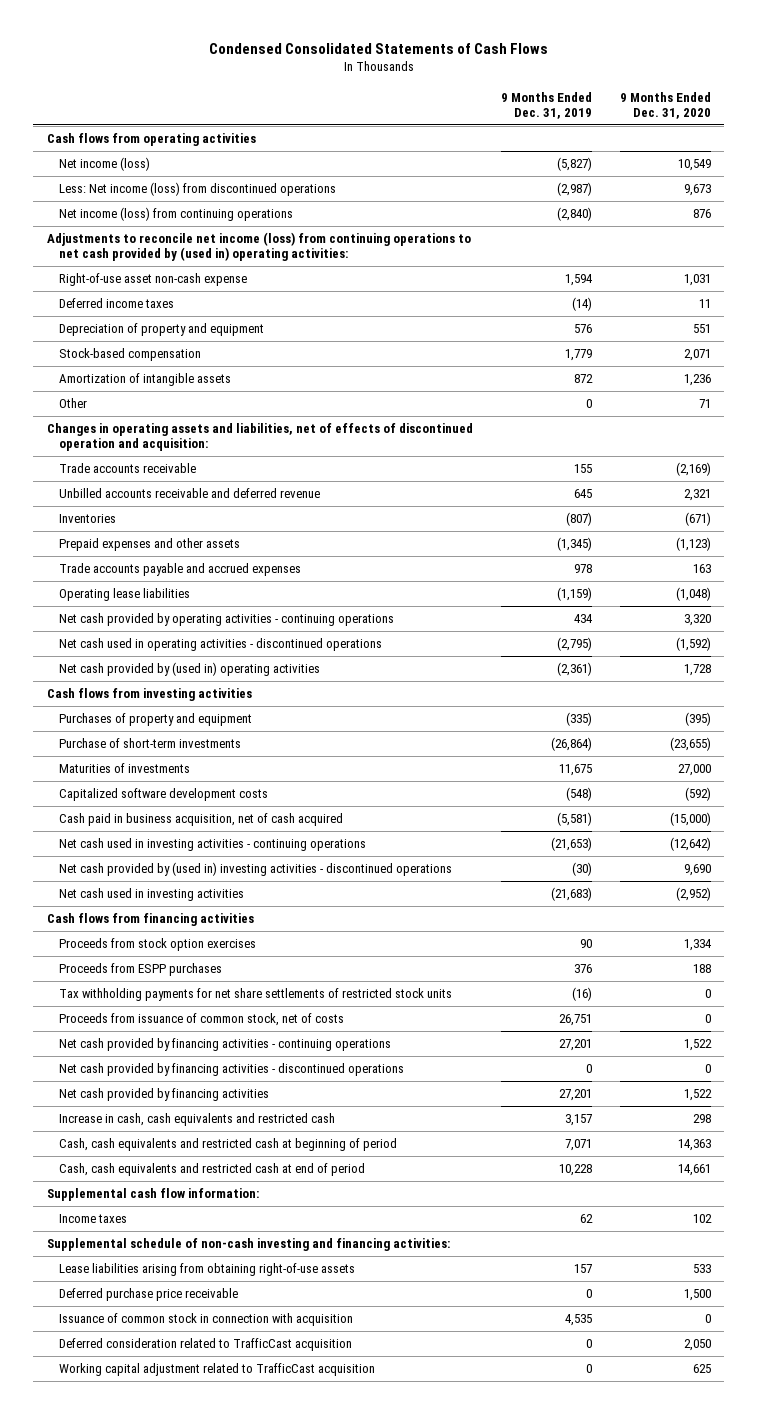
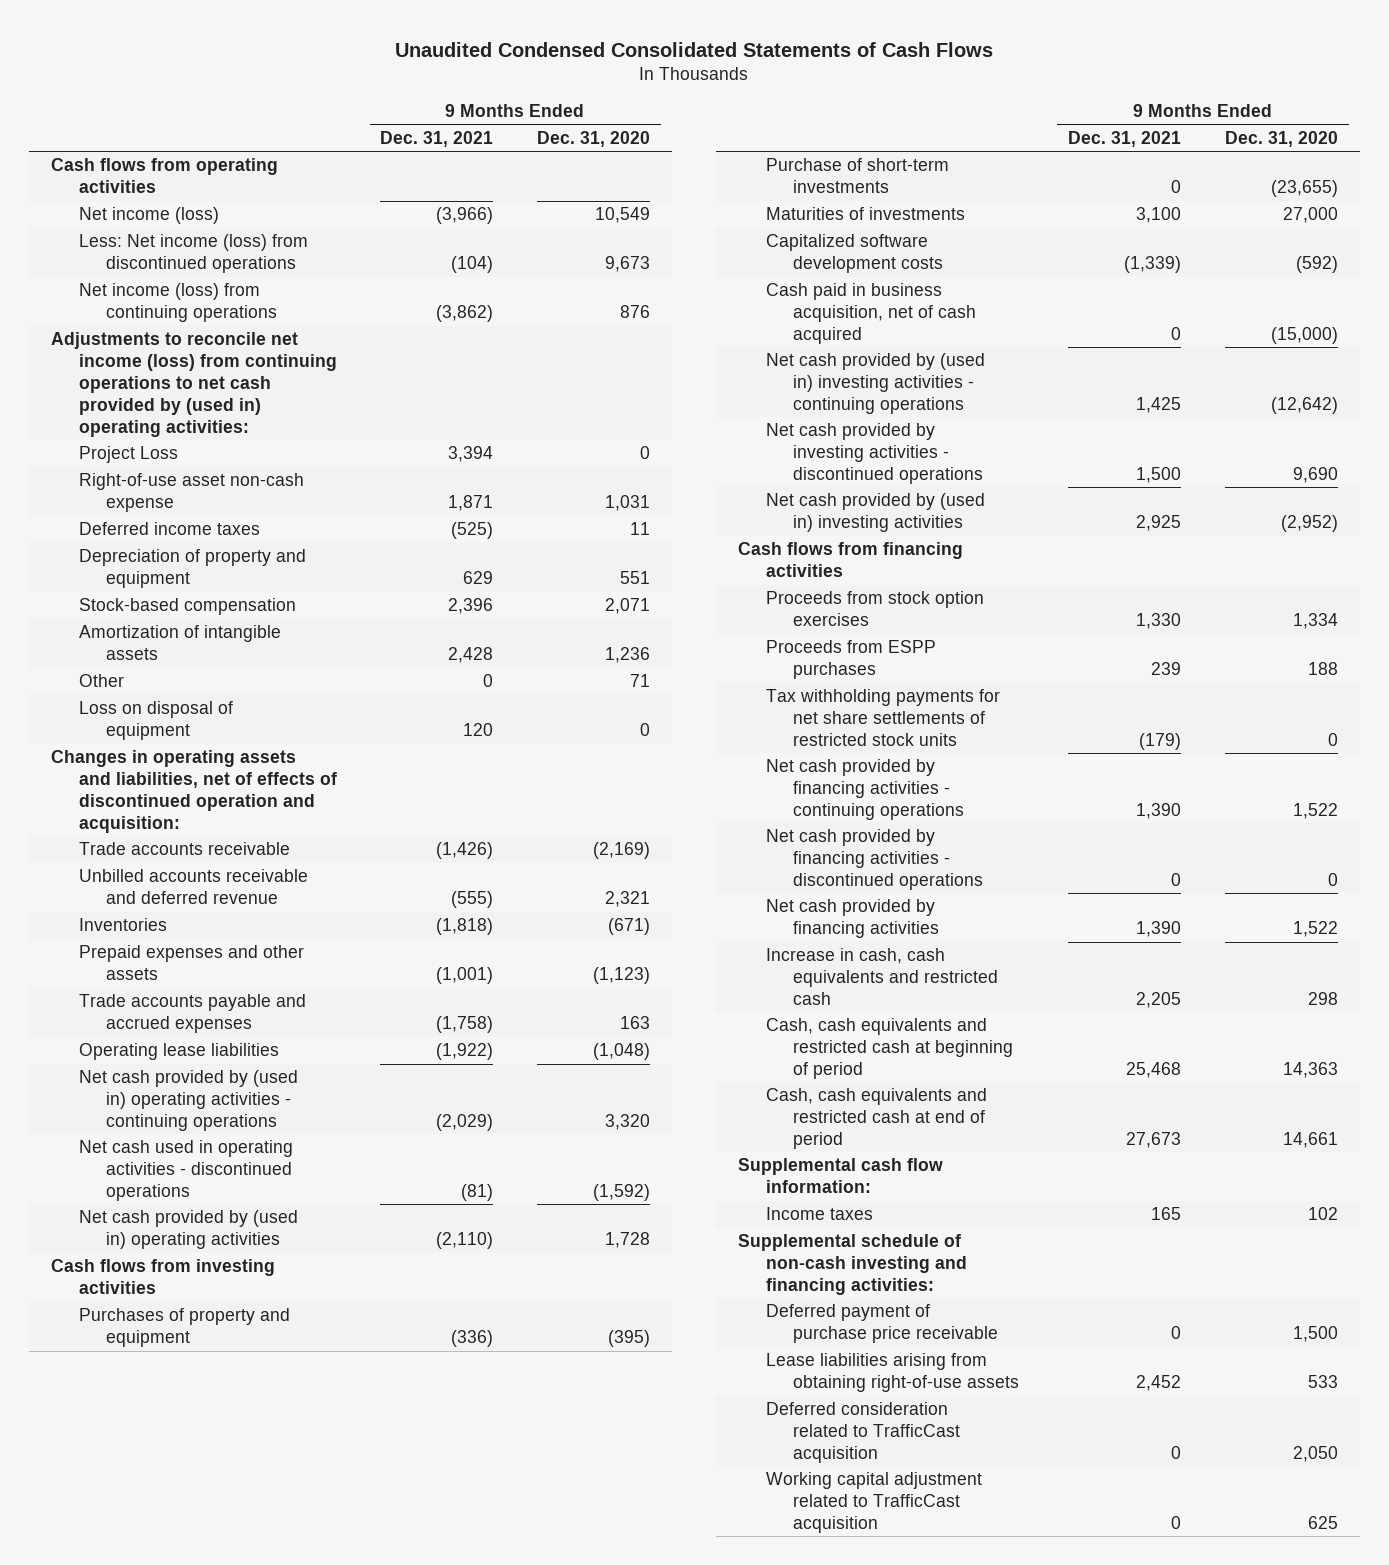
[208,42,548,54] Condensed Consolidated Statements of Cash Flows -> [395,41,994,57] Unaudited Condensed Consolidated Statements of Cash Flows
[500,91,592,120] 9 Months Ended Dec. 31, 2019 -> none
none -> [380,130,494,147] Dec. 31, 2021
none -> [78,446,178,464] Project Loss
none -> [78,701,233,741] Loss on disposal of equipment
[59,613,395,627] Net cash provided by operating activities - continuing operations -> [78,1070,298,1132] Net cash provided by (used in) operating activities - continuing operations
[59,838,367,852] Net cash used in investing activities - continuing operations -> [765,353,985,415] Net cash provided by (used in) investing activities - continuing operations
[59,862,453,877] Net cash provided by (used in) investing activities - discontinued operations -> [765,423,983,485] Net cash provided by investing activities - discontinued operations
[59,888,245,902] Net cash used in investing activities -> [765,493,985,533] Net cash provided by (used in) investing activities
[59,1013,345,1027] Proceeds from issuance of common stock, net of costs -> none
none -> [765,1304,998,1344] Deferred payment of purchase price receivable
[59,1288,239,1302] Deferred purchase price receivable -> none
[59,1313,354,1327] Issuance of common stock in connection with acquisition -> none

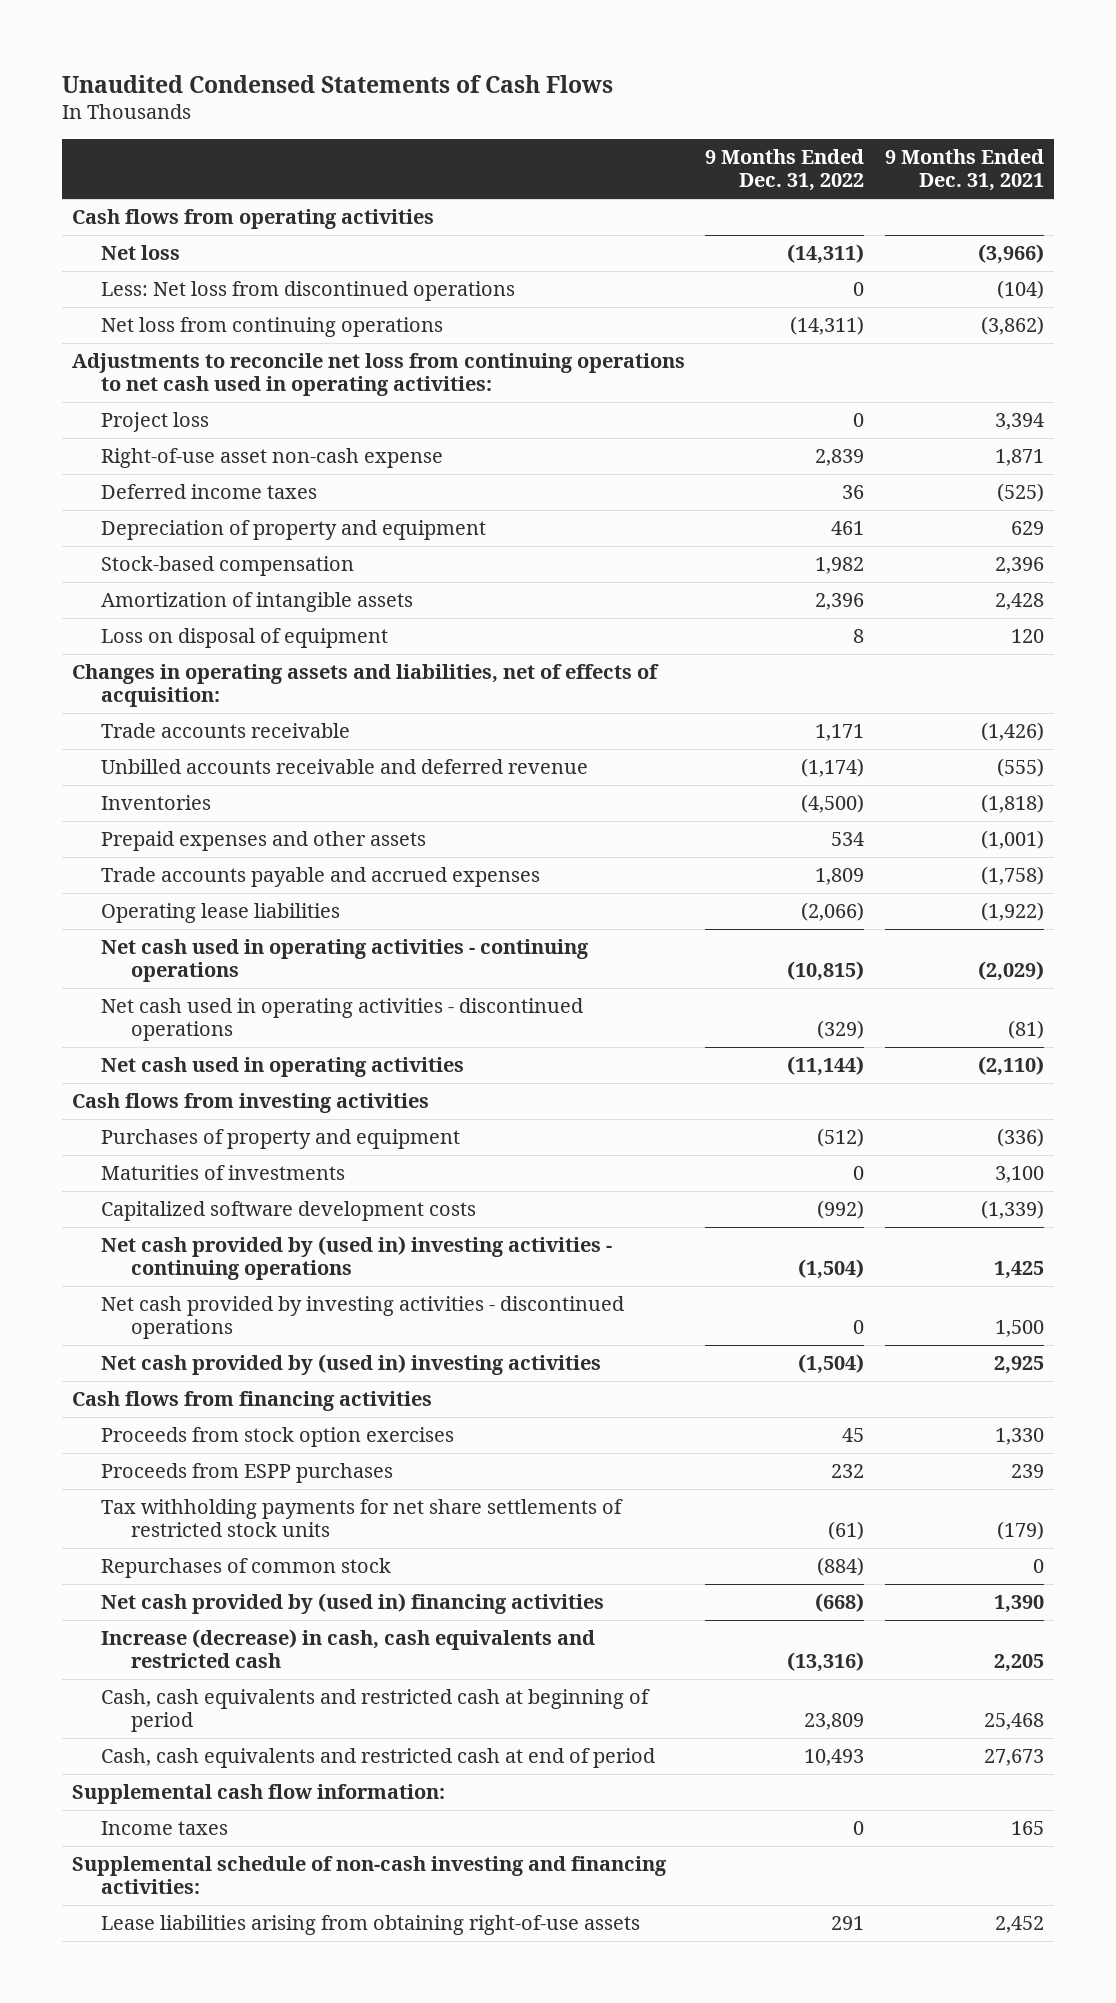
[395,41,994,57] Unaudited Condensed Consolidated Statements of Cash Flows -> [61,74,613,93] Unaudited Condensed Statements of Cash Flows
[537,130,651,147] Dec. 31, 2020 -> none
none -> [705,149,865,192] 9 Months Ended Dec. 31, 2022
[78,207,219,225] Net income (loss) -> [101,245,181,261] Net loss
[78,234,308,274] Less: Net income (loss) from discontinued operations -> [101,281,516,302] Less: Net loss from discontinued operations
[78,283,277,323] Net income (loss) from continuing operations -> [101,317,444,338] Net loss from continuing operations
[51,332,337,437] Adjustments to reconcile net income (loss) from continuing operations to net cash provided by (used in) operating activities: -> [72,353,686,397] Adjustments to reconcile net loss from continuing operations to net cash used in operating activities:
[78,446,178,464] Project Loss -> [101,412,210,433] Project loss
[78,674,124,688] Other -> none
[51,750,337,834] Changes in operating assets and liabilities, net of effects of discontinued operation and acquisition: -> [72,664,660,708] Changes in operating assets and liabilities, net of effects of acquisition:
[78,1070,298,1132] Net cash provided by (used in) operating activities - continuing operations -> [101,939,590,983] Net cash used in operating activities - continuing operations
[78,1210,298,1250] Net cash provided by (used in) operating activities -> [101,1057,465,1078] Net cash used in operating activities
[765,158,949,194] Purchase of short-term investments -> none
[765,283,976,345] Cash paid in business acquisition, net of cash acquired -> none
[765,759,964,821] Net cash provided by financing activities - continuing operations -> none
[765,829,983,891] Net cash provided by financing activities - discontinued operations -> none
none -> [101,1558,392,1579] Repurchases of common stock
[765,899,939,939] Net cash provided by financing activities -> [101,1593,605,1615] Net cash provided by (used in) financing activities
[765,948,998,1006] Increase in cash, cash equivalents and restricted cash -> [101,1629,596,1669] Increase (decrease) in cash, cash equivalents and restricted cash
[765,1304,998,1344] Deferred payment of purchase price receivable -> none
[765,1402,960,1464] Deferred consideration related to TrafficCast acquisition -> none
[765,1472,982,1534] Working capital adjustment related to TrafficCast acquisition -> none

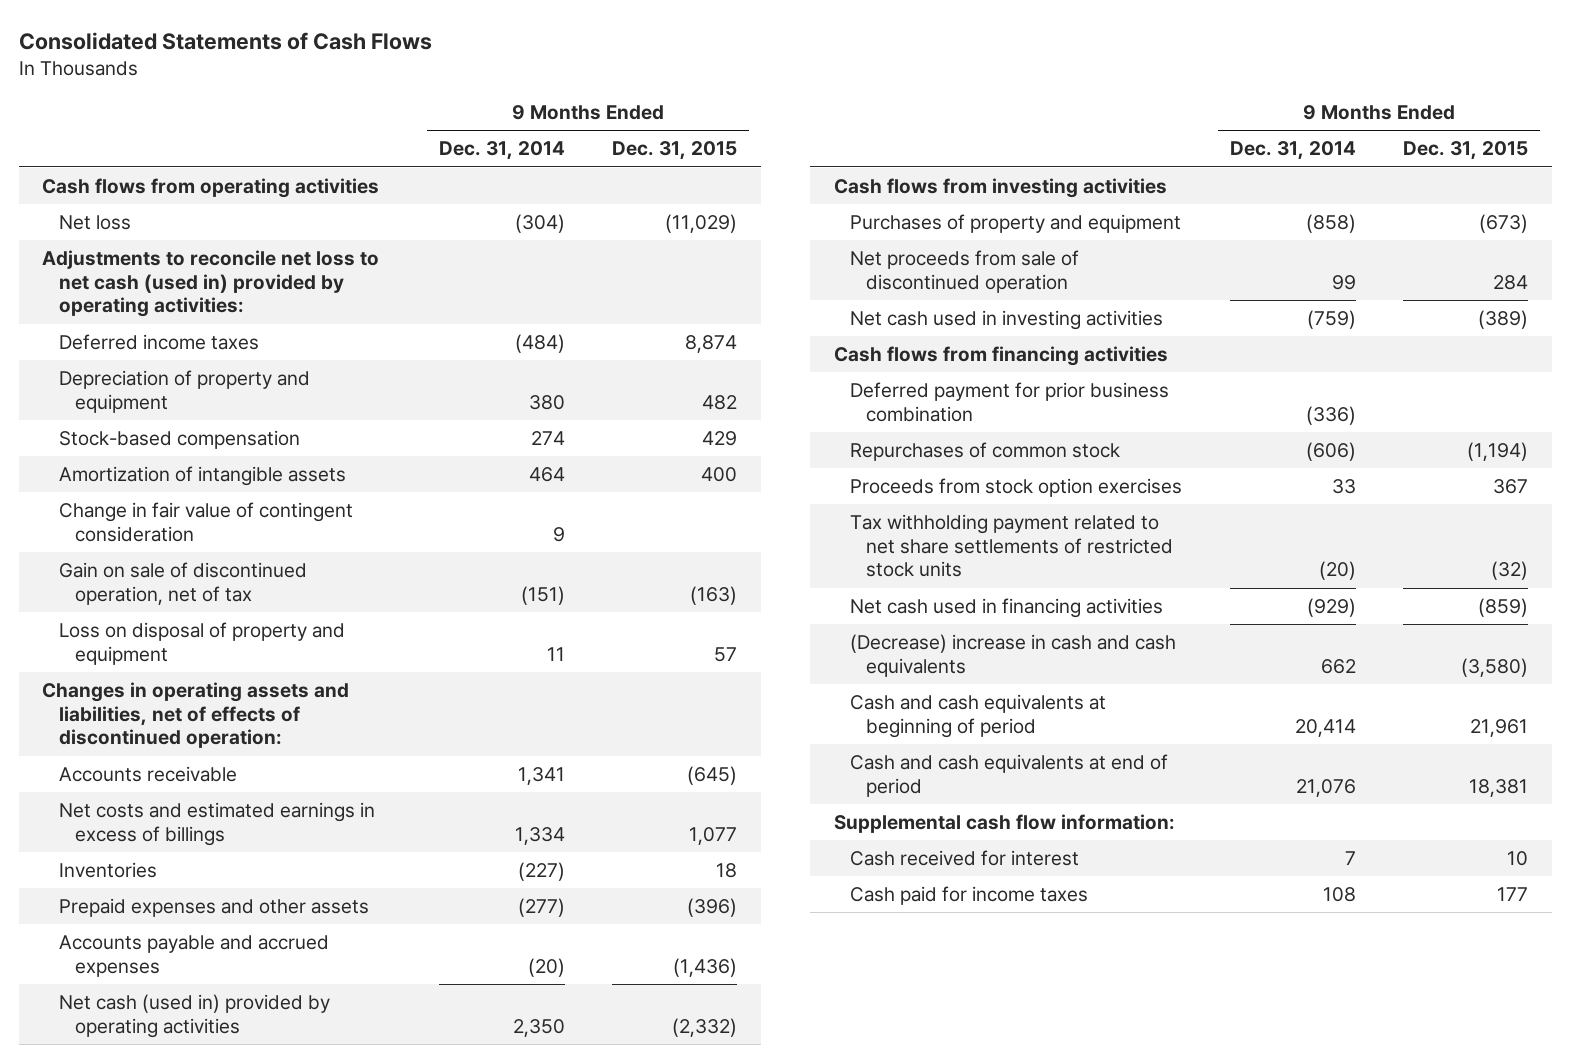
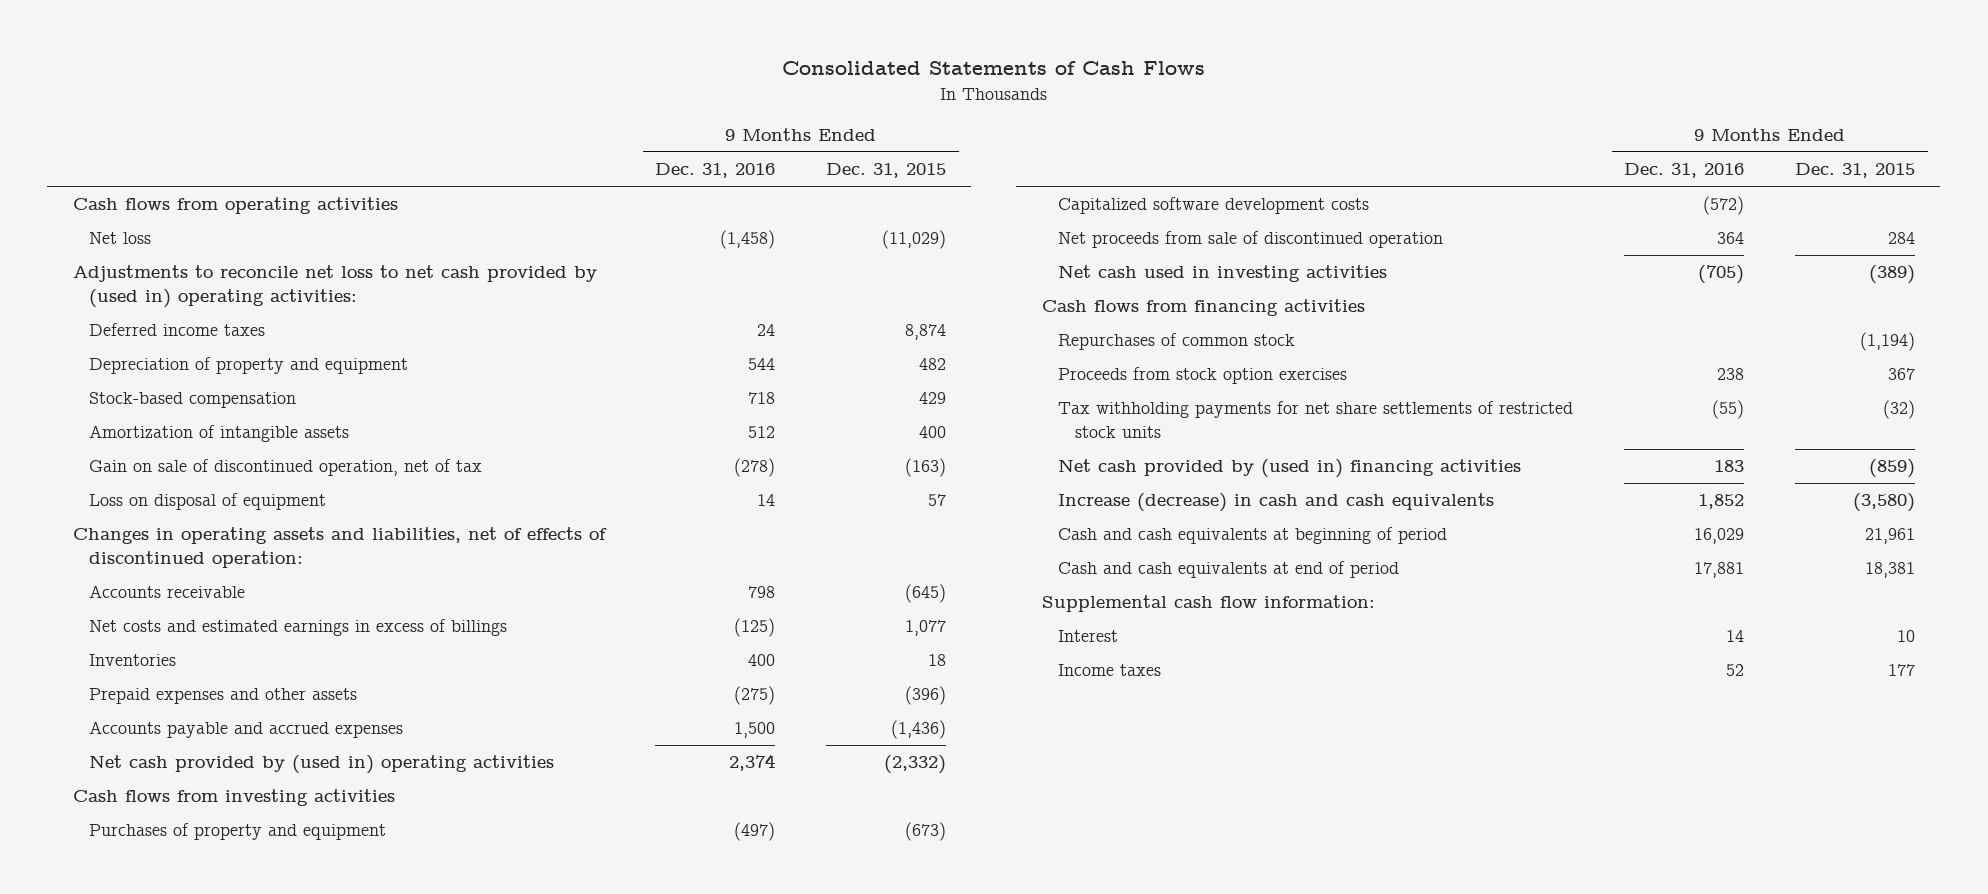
[438,141,565,161] Dec. 31, 2014 -> none
none -> [655,163,776,179] Dec. 31, 2016
[42,250,380,318] Adjustments to reconcile net loss to net cash (used in) provided by operating activities: -> [72,265,597,308] Adjustments to reconcile net loss to net cash provided by (used in) operating activities:
[58,502,353,542] Change in fair value of contingent consideration -> none
[58,622,345,665] Loss on disposal of property and equipment -> [89,493,327,511] Loss on disposal of equipment
[58,994,330,1038] Net cash (used in) provided by operating activities -> [89,755,555,775] Net cash provided by (used in) operating activities
none -> [1058,197,1370,215] Capitalized software development costs
[849,382,1169,422] Deferred payment for prior business combination -> none
[849,514,1174,578] Tax withholding payment related to net share settlements of restricted stock units -> [1058,401,1574,438] Tax withholding payments for net share settlements of restricted stock units
[849,598,1163,619] Net cash used in financing activities -> [1058,459,1522,479] Net cash provided by (used in) financing activities
[849,634,1176,677] (Decrease) increase in cash and cash equivalents -> [1058,493,1495,513] Increase (decrease) in cash and cash equivalents
[849,850,1079,867] Cash received for interest -> none
none -> [1058,630,1119,643] Interest
[849,886,1088,906] Cash paid for income taxes -> [1058,664,1162,677] Income taxes

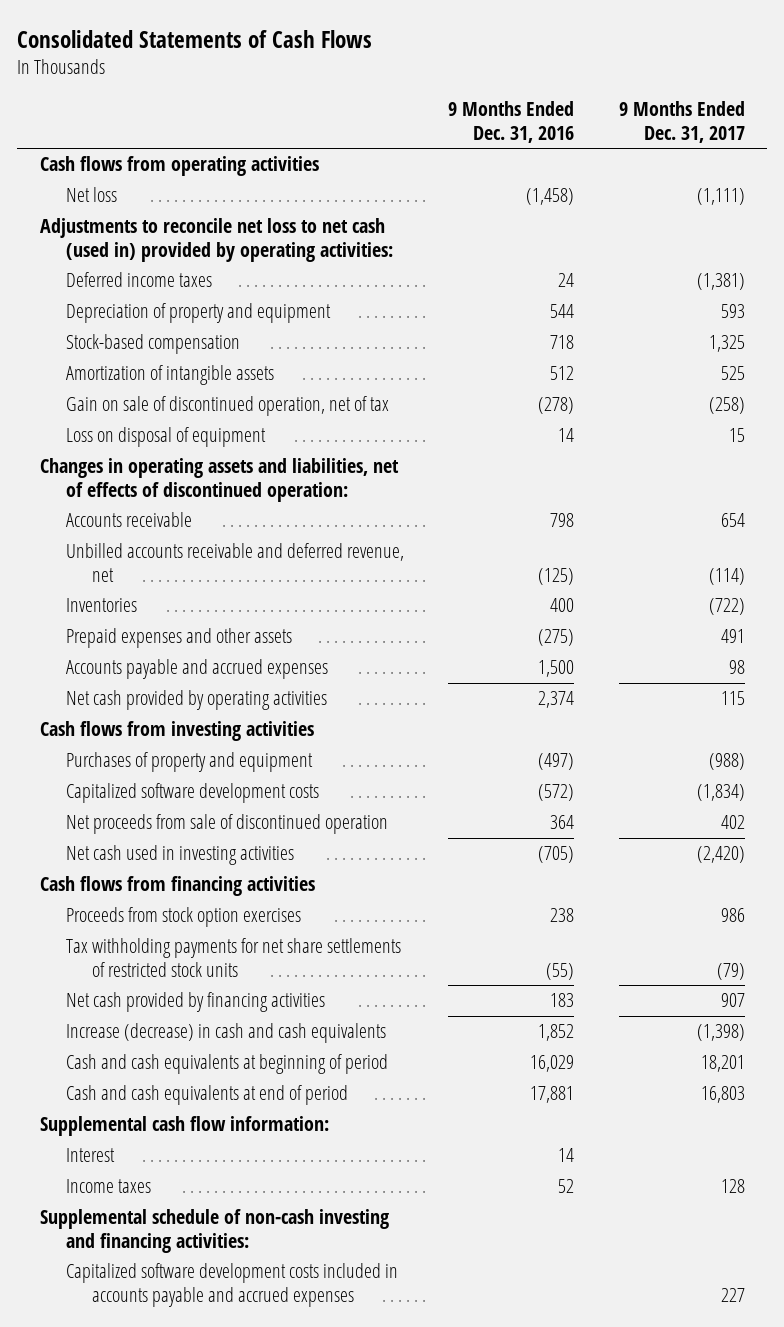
[825,163,946,179] Dec. 31, 2015 -> none
none -> [618,101,745,144] 9 Months Ended Dec. 31, 2017
[72,265,597,308] Adjustments to reconcile net loss to net cash provided by (used in) operating activities: -> [39,218,393,263] Adjustments to reconcile net loss to net cash (used in) provided by operating activities:
[89,619,508,637] Net costs and estimated earnings in excess of billings -> [65,543,404,583] Unbilled accounts receivable and deferred revenue, net
[89,755,555,775] Net cash provided by (used in) operating activities -> [65,690,327,711] Net cash provided by operating activities
[1058,333,1296,351] Repurchases of common stock -> none
[1058,459,1522,479] Net cash provided by (used in) financing activities -> [65,992,325,1013] Net cash provided by financing activities
none -> [39,1209,389,1254] Supplemental schedule of non-cash investing and financing activities:
none -> [65,1263,398,1308] Capitalized software development costs included in accounts payable and accrued expenses

